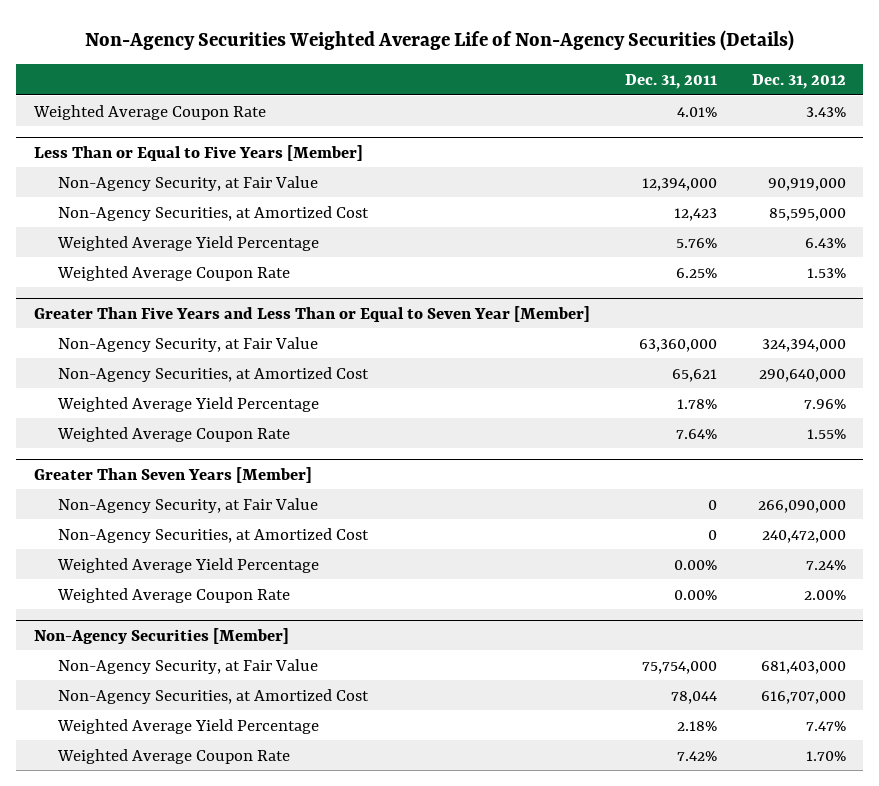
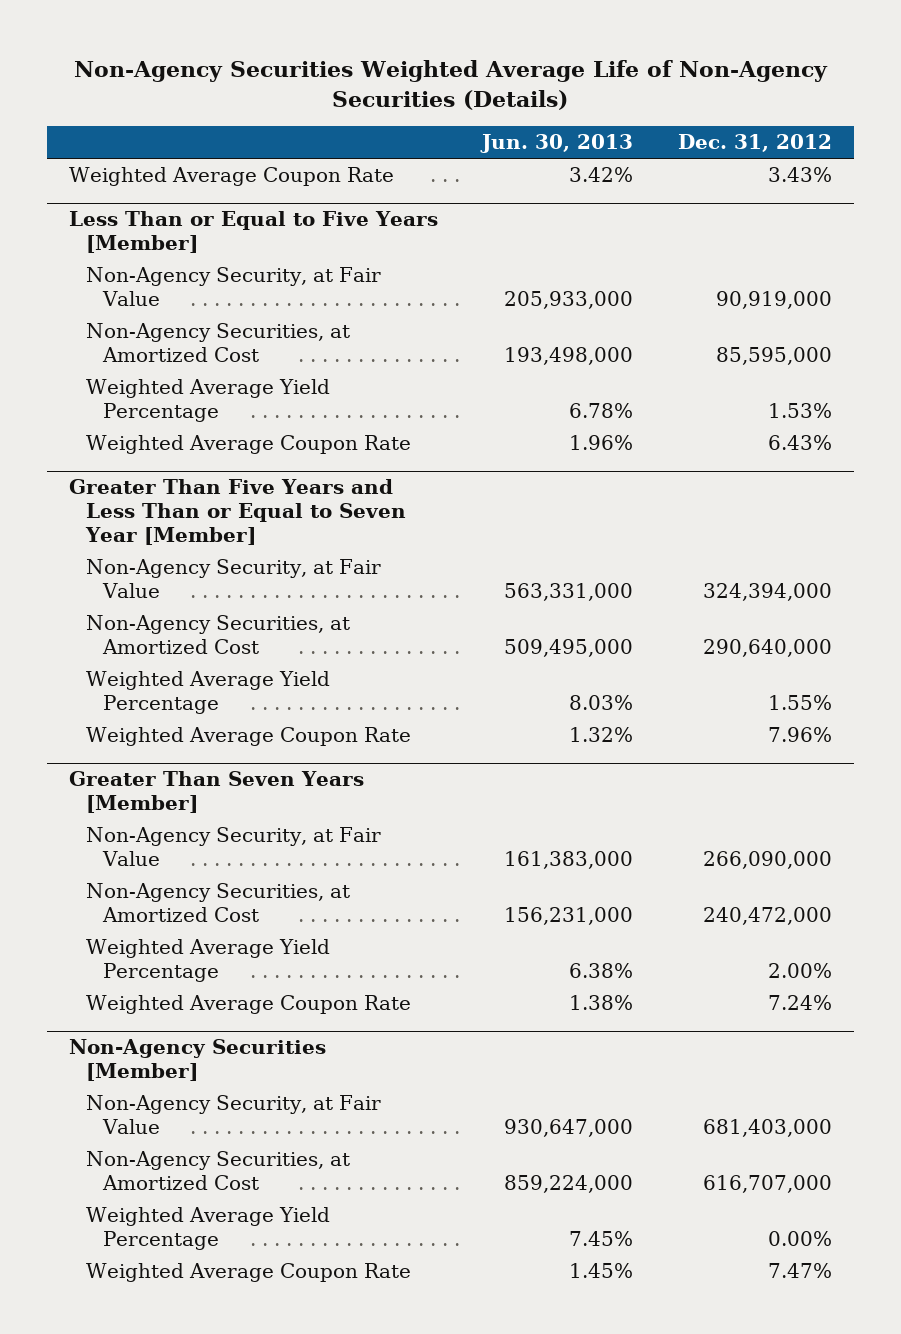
[624,73,717,89] Dec. 31, 2011 -> none
none -> [480,134,634,154] Jun. 30, 2013
[804,237,846,248] 6.43% -> [767,403,832,419] 1.53%
[806,267,846,278] 1.53% -> [767,434,832,450] 6.43%
[803,398,846,409] 7.96% -> [767,695,832,711] 1.55%
[806,428,846,439] 1.55% -> [767,726,832,742] 7.96%
[805,559,846,570] 7.24% -> [767,963,832,979] 2.00%
[803,589,846,600] 2.00% -> [767,994,832,1010] 7.24%
[805,720,846,731] 7.47% -> [767,1231,832,1247] 0.00%
[805,750,846,761] 1.70% -> [767,1262,832,1278] 7.47%

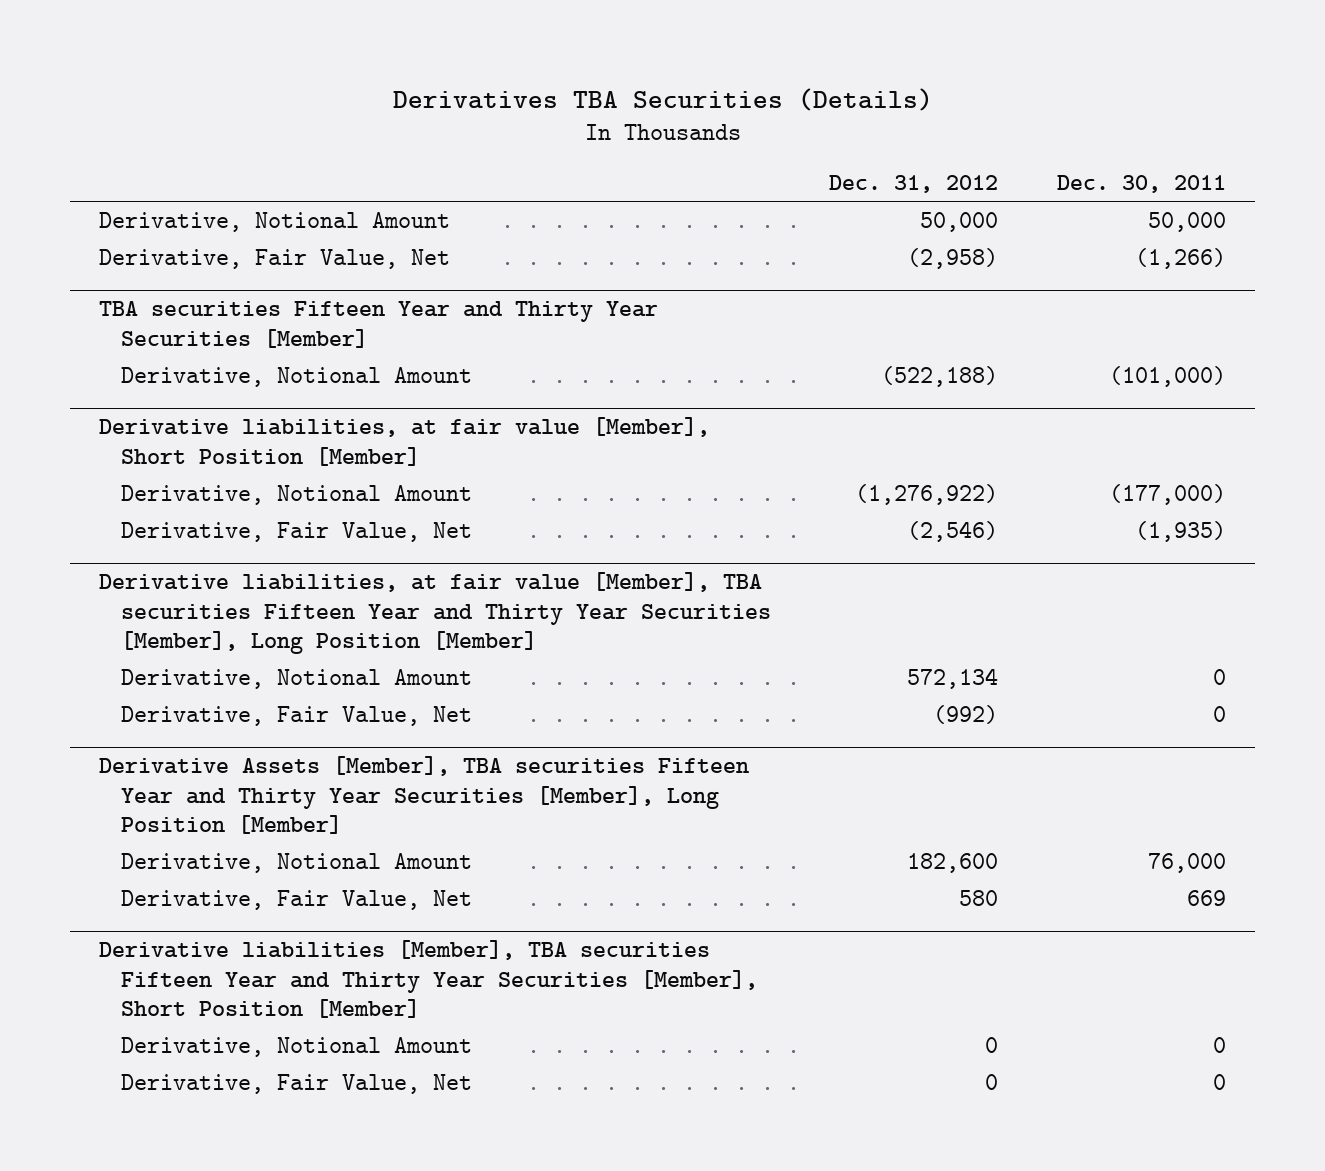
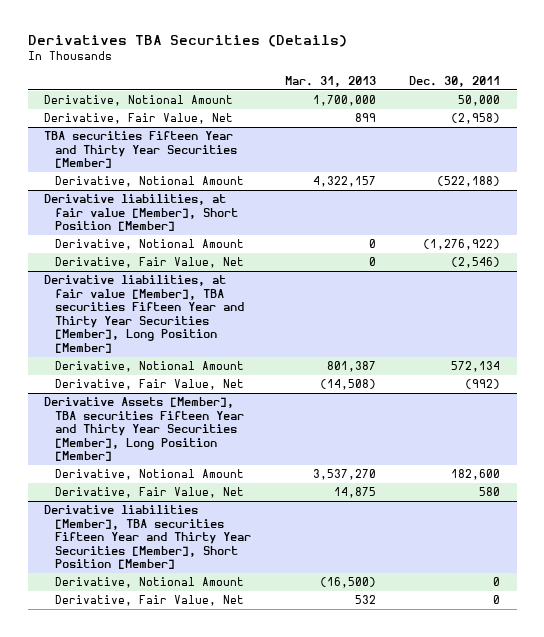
[829,175,999,194] Dec. 31, 2012 -> none
none -> [284,75,376,87] Mar. 31, 2013
[1134,247,1226,269] (1,266) -> [450,113,500,125] (2,958)
[1108,365,1226,387] (101,000) -> [436,176,500,188] (522,188)
[1108,483,1226,505] (177,000) -> [422,239,500,251] (1,276,922)
[1134,520,1226,542] (1,935) -> [450,257,500,269] (2,546)
[1212,668,1226,685] 0 -> [450,361,500,373] 572,134
[1212,705,1226,722] 0 -> [464,379,500,390] (992)
[1147,852,1226,873] 76,000 -> [450,469,500,481] 182,600
[1186,889,1226,906] 669 -> [478,487,500,497] 580

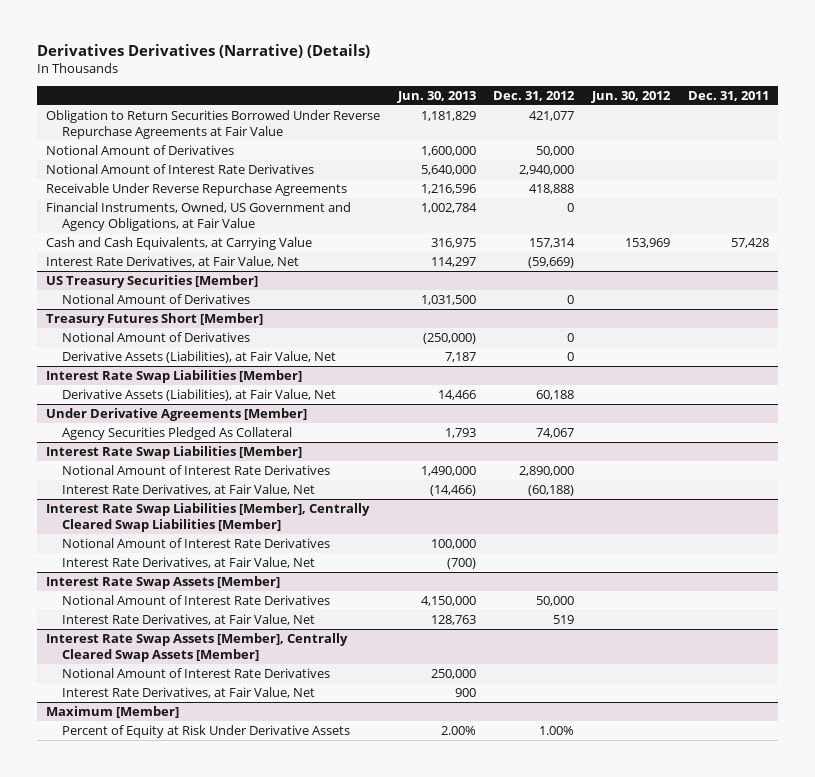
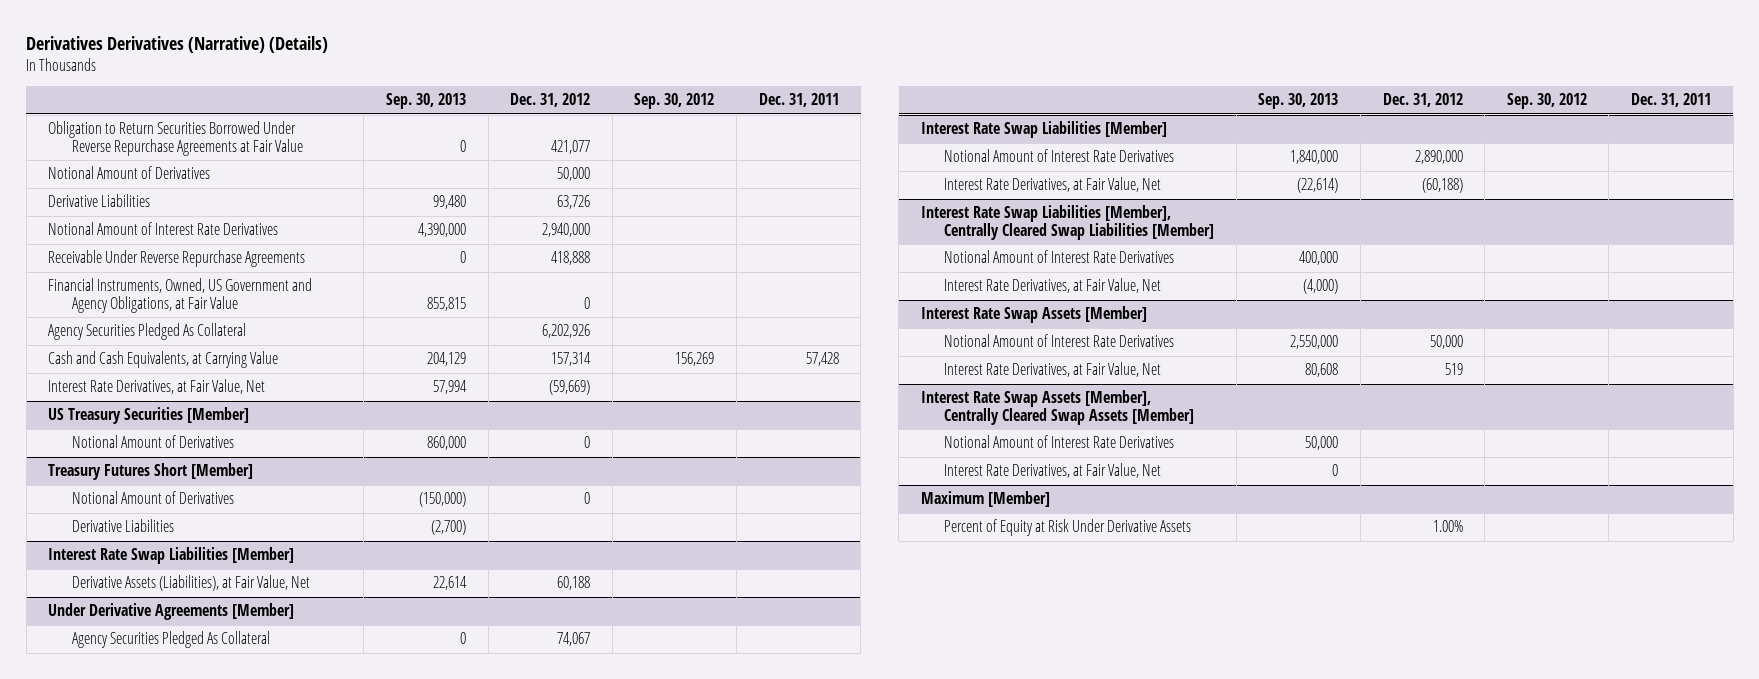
[396,90,476,103] Jun. 30, 2013 -> none
[591,90,672,103] Jun. 30, 2012 -> none
none -> [385,93,466,110] Sep. 30, 2013
none -> [634,93,715,110] Sep. 30, 2012
none -> [48,194,151,208] Derivative Liabilities
none -> [48,323,247,341] Agency Securities Pledged As Collateral
[62,350,337,363] Derivative Assets (Liabilities), at Fair Value, Net -> none
none -> [71,519,174,533] Derivative Liabilities

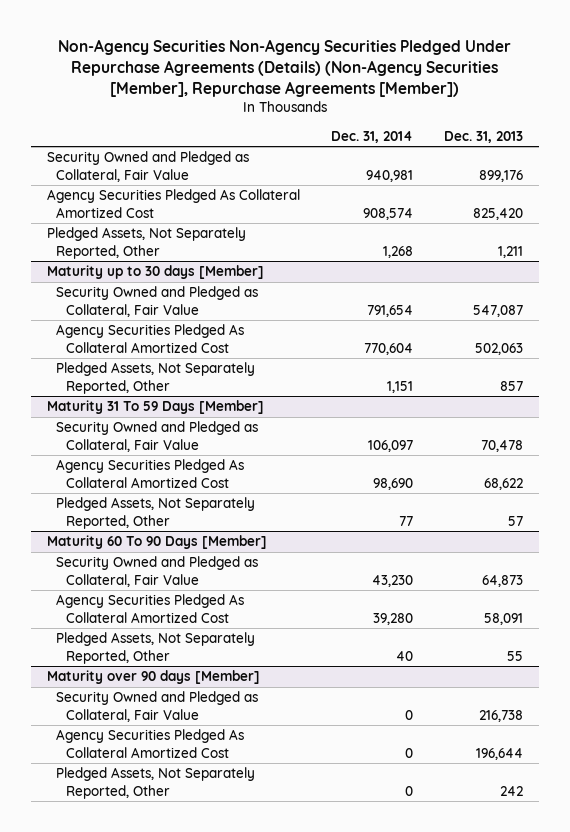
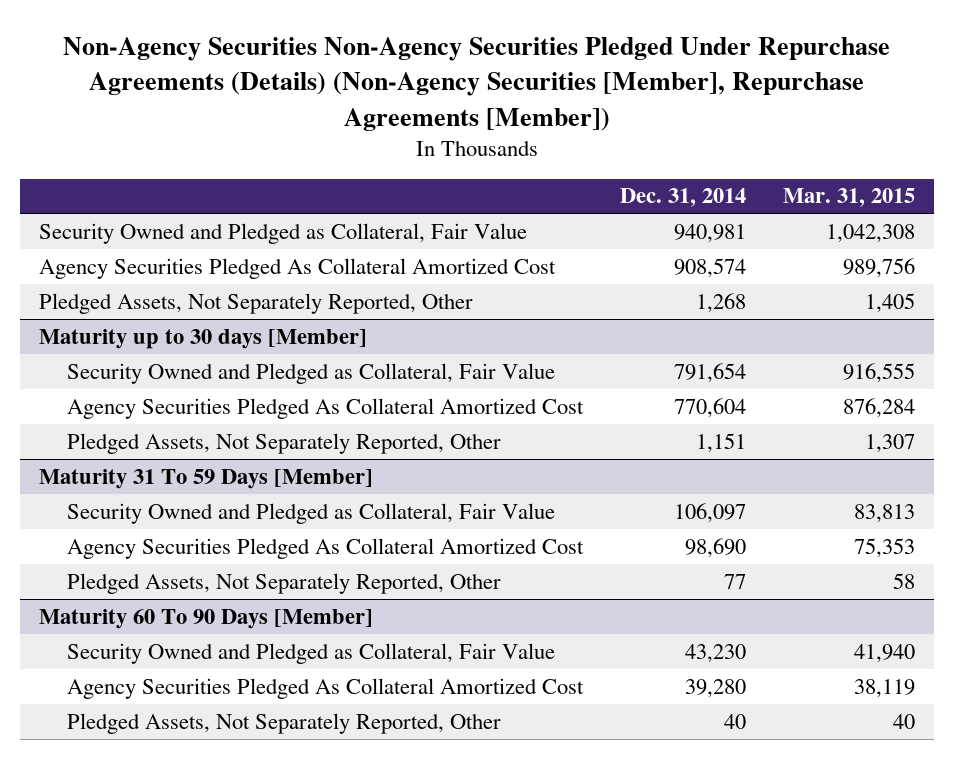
[444,130,524,143] Dec. 31, 2013 -> none
none -> [782,188,915,208] Mar. 31, 2015
[46,670,260,685] Maturity over 90 days [Member] -> none
[56,691,259,722] Security Owned and Pledged as Collateral, Fair Value -> none
[56,729,245,758] Agency Securities Pledged As Collateral Amortized Cost -> none
[56,767,256,799] Pledged Assets, Not Separately Reported, Other -> none

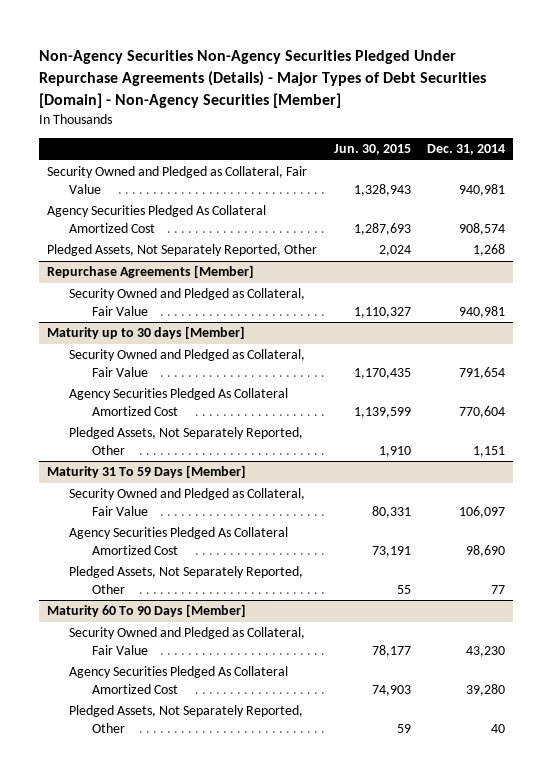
[62,37,890,131] Non-Agency Securities Non-Agency Securities Pledged Under Repurchase Agreements (Details) (Non-Agency Securities [Member], Repurchase Agreements [Member]) -> [39,49,487,108] Non-Agency Securities Non-Agency Securities Pledged Under Repurchase Agreements (Details) - Major Types of Debt Securities [Domain] - Non-Agency Securities [Member]
[782,188,915,208] Mar. 31, 2015 -> none
none -> [333,144,411,156] Jun. 30, 2015
none -> [47,265,255,279] Repurchase Agreements [Member]
none -> [69,288,306,317] Security Owned and Pledged as Collateral, Fair Value

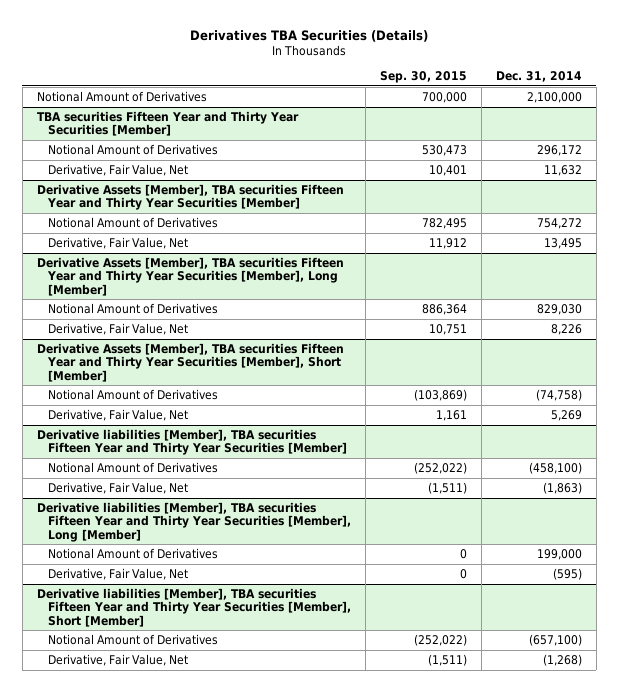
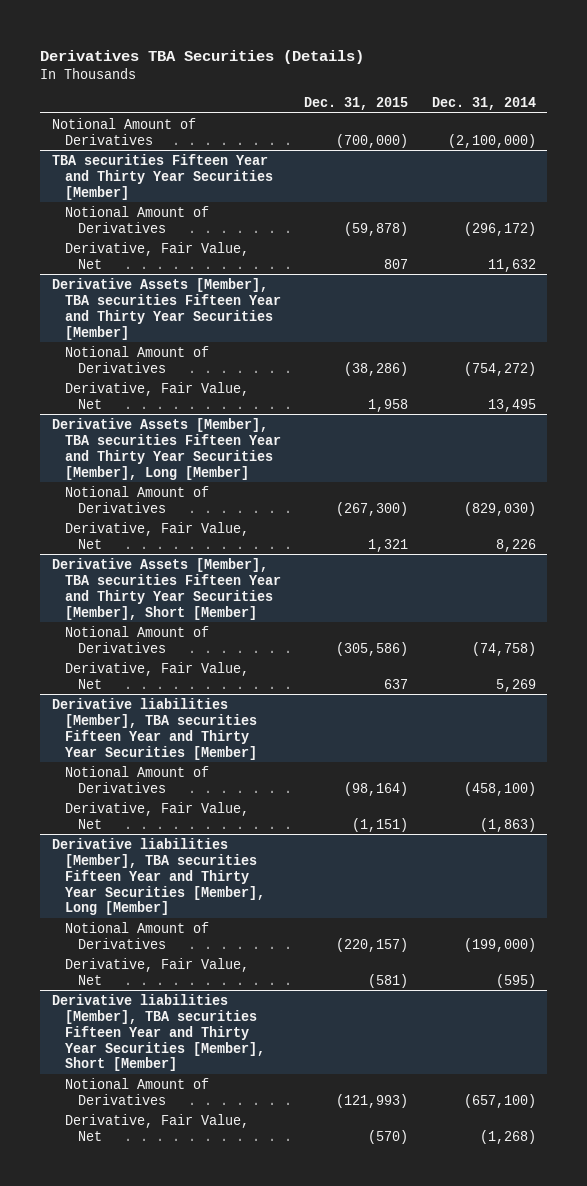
[379,71,467,84] Sep. 30, 2015 -> none
none -> [304,97,409,111] Dec. 31, 2015
[526,91,582,103] 2,100,000 -> [447,133,536,148] (2,100,000)
[536,144,582,156] 296,172 -> [463,221,536,236] (296,172)
[536,217,582,229] 754,272 -> [463,361,536,376] (754,272)
[536,303,582,315] 829,030 -> [463,501,536,516] (829,030)
[536,548,582,560] 199,000 -> [463,937,536,952] (199,000)

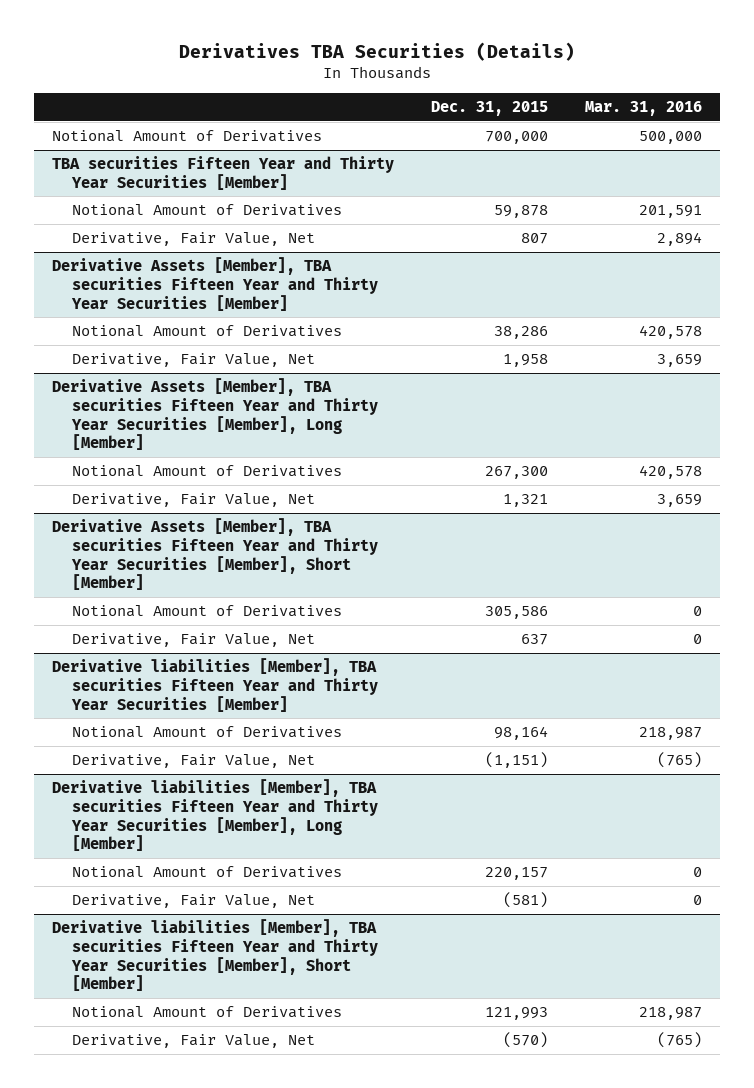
[431,97,536,111] Dec. 31, 2014 -> none
none -> [584,101,702,117] Mar. 31, 2016
[336,133,409,148] (700,000) -> [485,131,549,145] 700,000
[344,221,409,236] (59,878) -> [494,205,549,219] 59,878
[344,361,409,376] (38,286) -> [494,326,549,340] 38,286
[336,501,409,516] (267,300) -> [485,466,549,480] 267,300
[336,641,409,656] (305,586) -> [485,606,549,620] 305,586
[344,781,409,796] (98,164) -> [494,726,549,741] 98,164
[336,937,409,952] (220,157) -> [485,867,549,881] 220,157
[336,1093,409,1108] (121,993) -> [485,1007,549,1021] 121,993

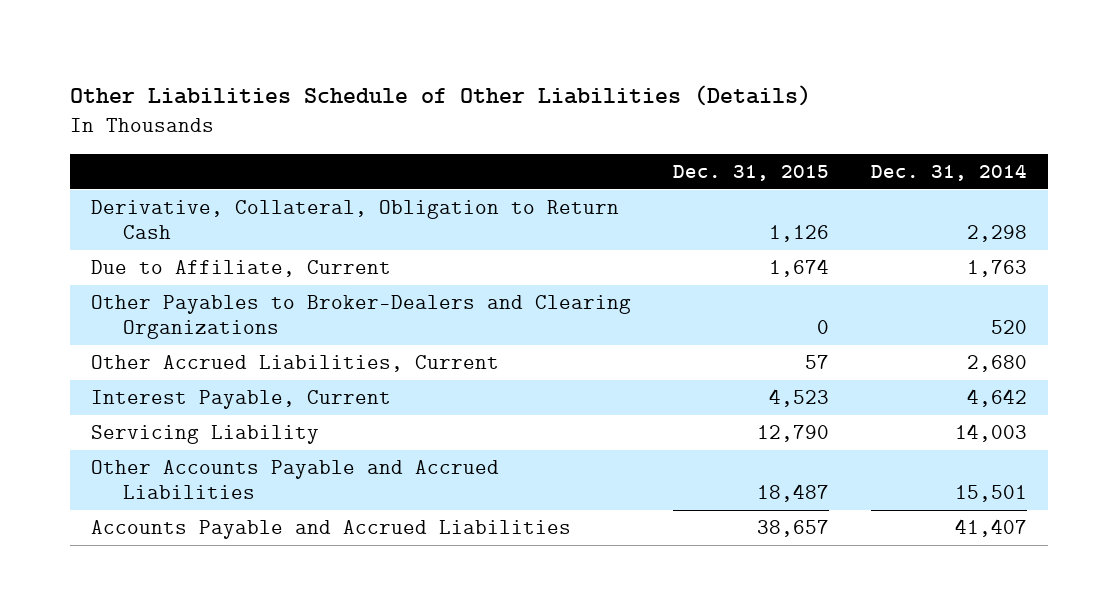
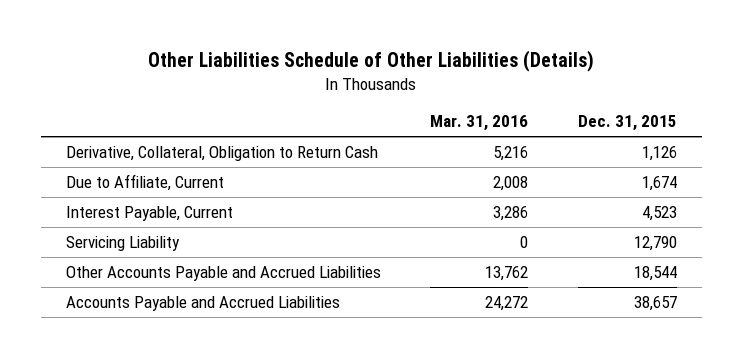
[870,164,1027,182] Dec. 31, 2014 -> none
none -> [430,115,529,132] Mar. 31, 2016
[90,295,631,340] Other Payables to Broker-Dealers and Clearing Organizations -> none
[90,355,499,373] Other Accrued Liabilities, Current -> none
[756,484,829,503] 18,487 -> [634,265,678,281] 18,544

